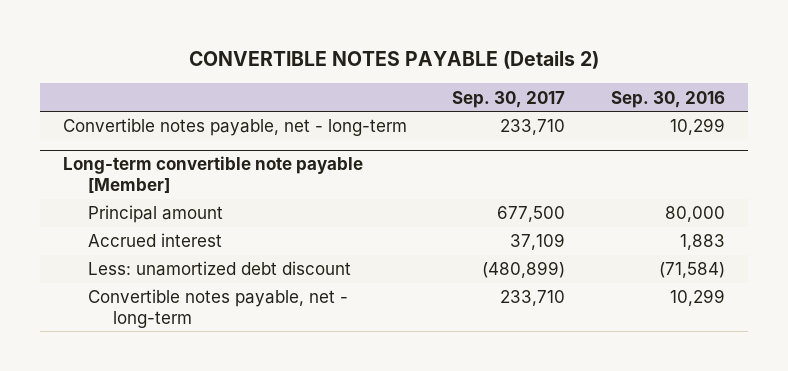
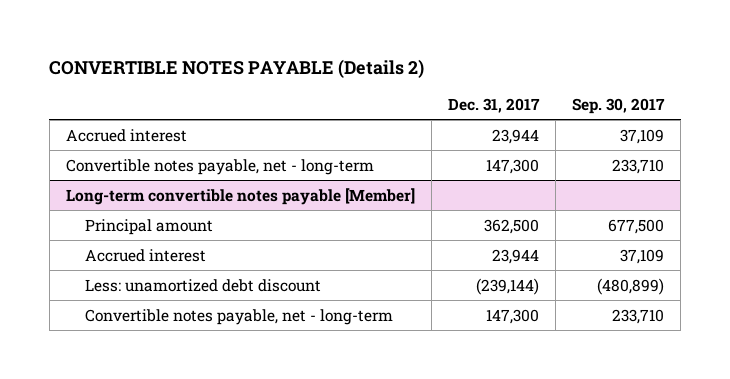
[611,90,726,108] Sep. 30, 2016 -> none
none -> [448,97,541,113] Dec. 31, 2017
none -> [65,128,187,142] Accrued interest
[62,156,363,194] Long-term convertible note payable [Member] -> [65,187,415,205] Long-term convertible notes payable [Member]

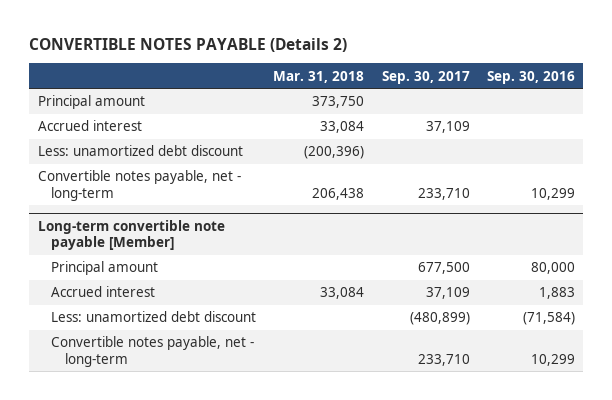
[448,97,541,113] Dec. 31, 2017 -> none
none -> [273,70,365,83] Mar. 31, 2018
none -> [486,70,575,84] Sep. 30, 2016
none -> [37,95,145,110] Principal amount
none -> [37,145,243,157] Less: unamortized debt discount
[65,187,415,205] Long-term convertible notes payable [Member] -> [37,219,225,251] Long-term convertible note payable [Member]

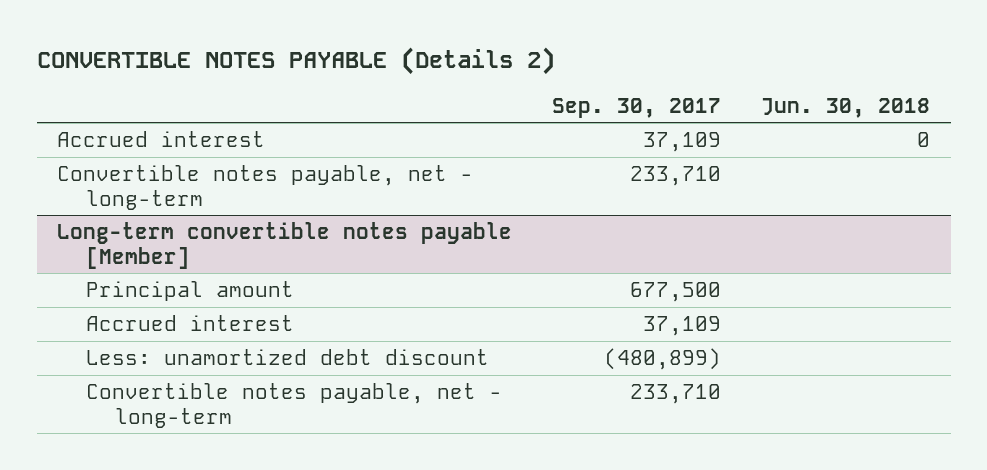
[273,70,365,83] Mar. 31, 2018 -> none
[486,70,575,84] Sep. 30, 2016 -> none
none -> [761,97,931,118] Jun. 30, 2018
[37,95,145,110] Principal amount -> none
[37,145,243,157] Less: unamortized debt discount -> none
[37,219,225,251] Long-term convertible note payable [Member] -> [56,221,512,269] Long-term convertible notes payable [Member]

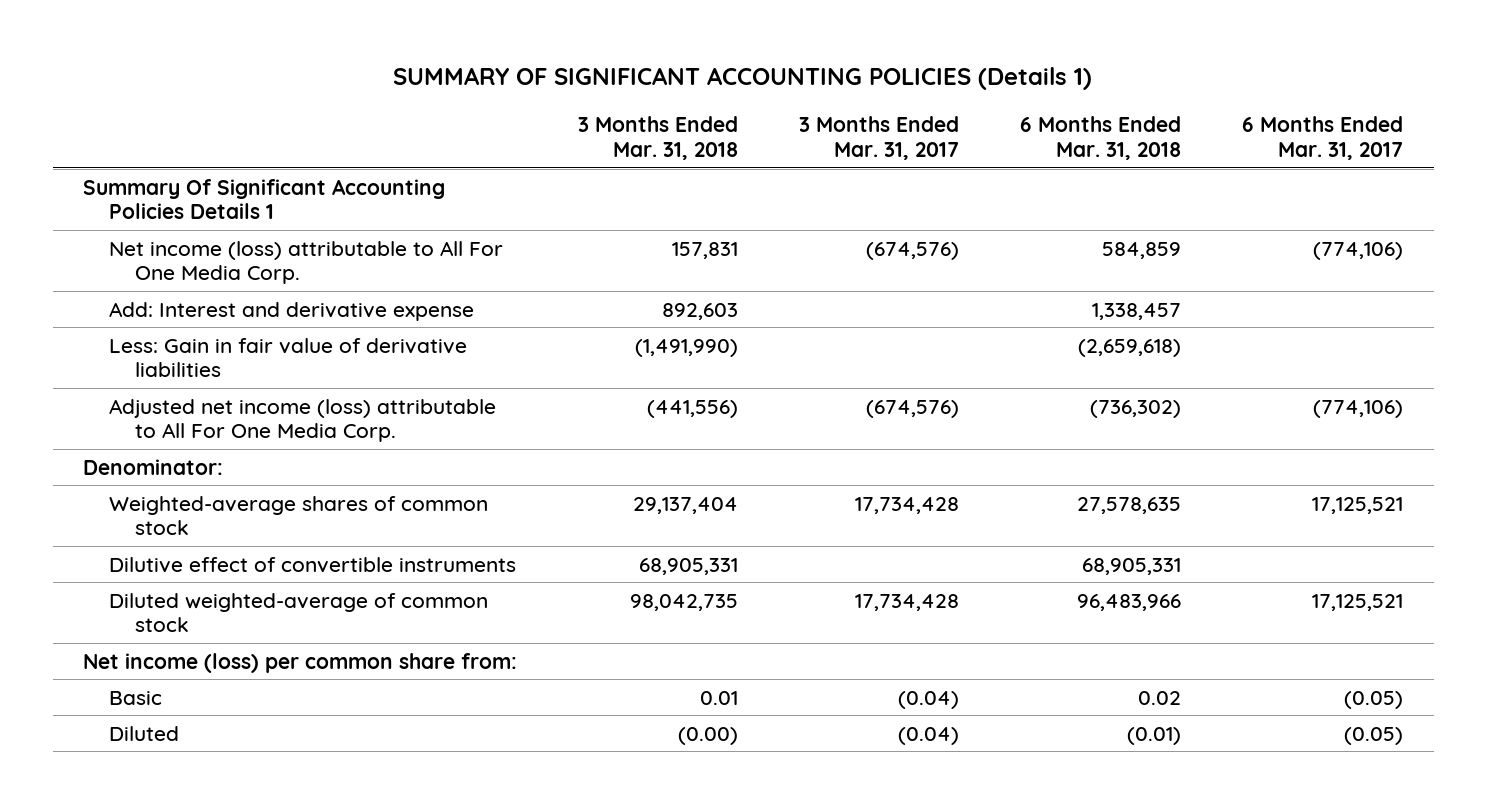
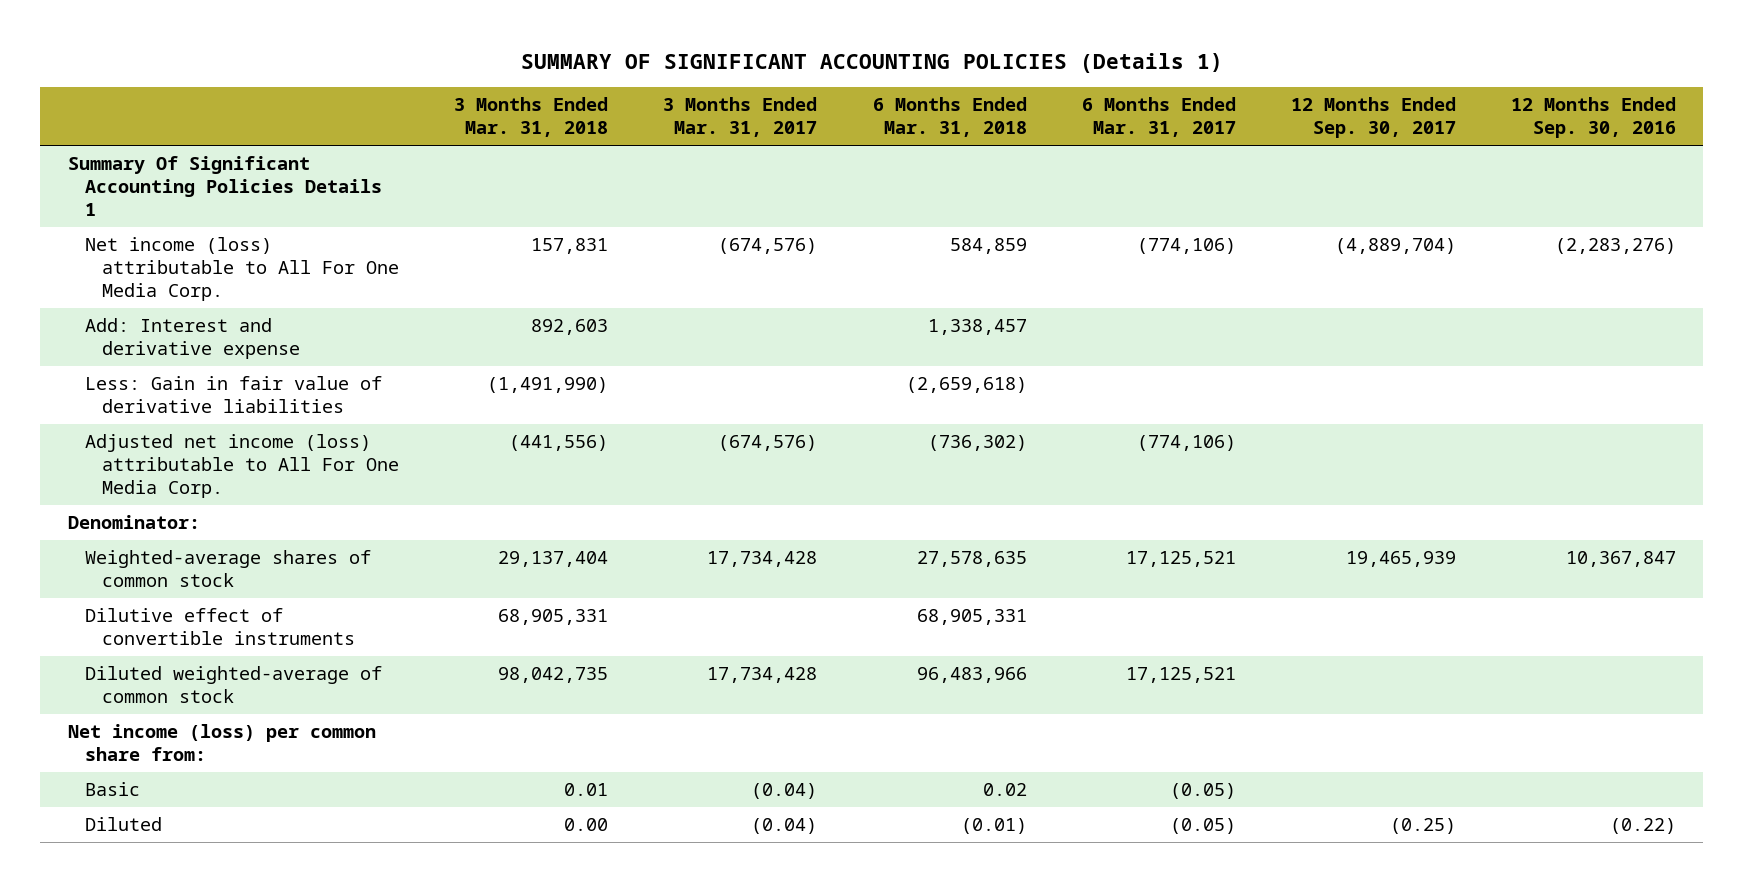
none -> [1290,97,1456,139] 12 Months Ended Sep. 30, 2017
none -> [1510,97,1676,139] 12 Months Ended Sep. 30, 2016
[678,726,739,745] (0.00) -> [564,818,609,832] 0.00

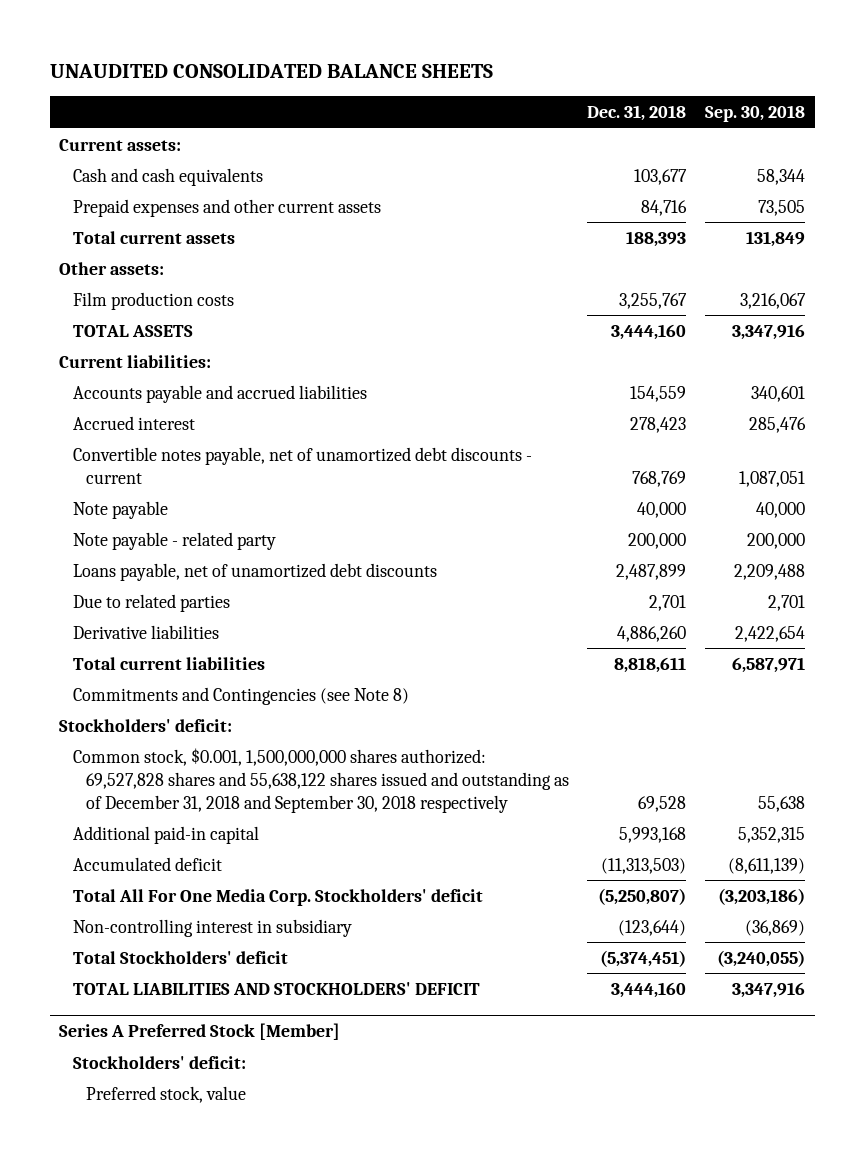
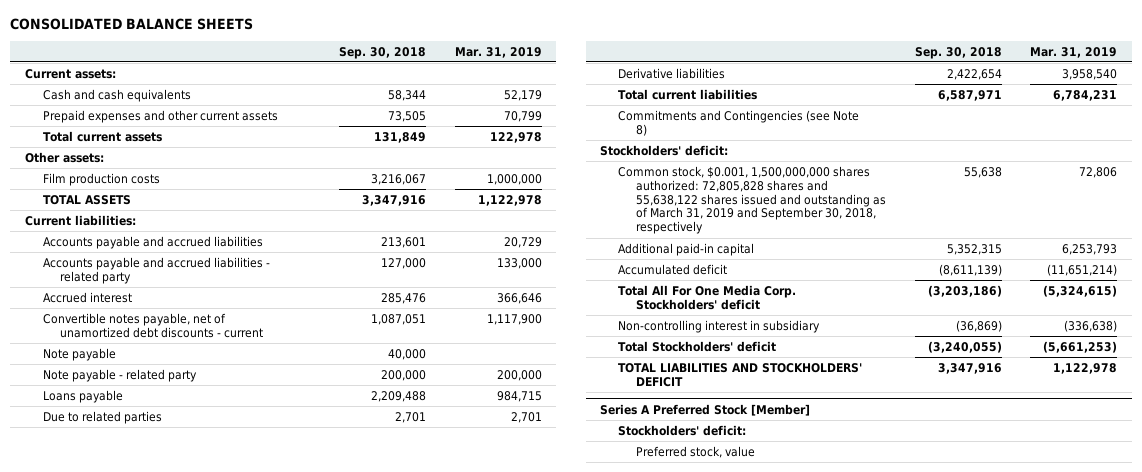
[50,64,494,79] UNAUDITED CONSOLIDATED BALANCE SHEETS -> [10,17,254,30] CONSOLIDATED BALANCE SHEETS
[587,105,687,122] Dec. 31, 2018 -> none
none -> [454,46,542,58] Mar. 31, 2019
[751,385,806,402] 340,601 -> [381,237,427,249] 213,601
none -> [42,257,270,284] Accounts payable and accrued liabilities - related party
[72,562,437,581] Loans payable, net of unamortized debt discounts -> [42,390,123,404] Loans payable
[72,747,569,813] Common stock, $0.001, 1,500,000,000 shares authorized: 69,527,828 shares and 55,638,122 shares issued and outstanding as of December 31, 2018 and September 30, 2018 respectively -> [617,166,886,235] Common stock, $0.001, 1,500,000,000 shares authorized: 72,805,828 shares and 55,638,122 shares issued and outstanding as of March 31, 2019 and September 30, 2018, respectively

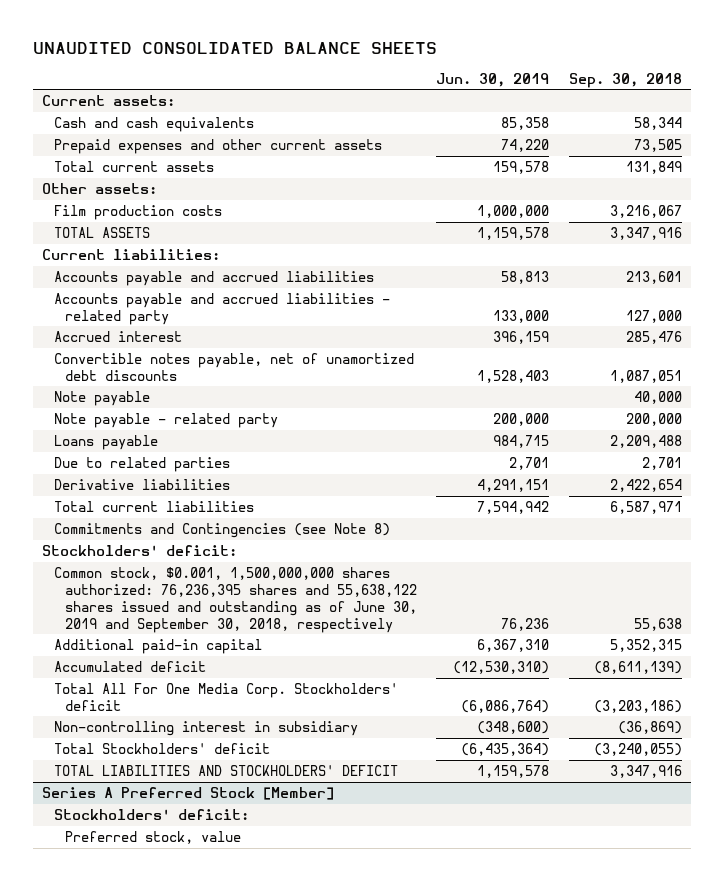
[10,17,254,30] CONSOLIDATED BALANCE SHEETS -> [32,41,437,54] UNAUDITED CONSOLIDATED BALANCE SHEETS
[454,46,542,58] Mar. 31, 2019 -> none
none -> [436,72,550,87] Jun. 30, 2019
[42,313,264,338] Convertible notes payable, net of unamortized debt discounts - current -> [53,352,414,381] Convertible notes payable, net of unamortized debt discounts
[617,166,886,235] Common stock, $0.001, 1,500,000,000 shares authorized: 72,805,828 shares and 55,638,122 shares issued and outstanding as of March 31, 2019 and September 30, 2018, respectively -> [53,566,418,633] Common stock, $0.001, 1,500,000,000 shares authorized: 76,236,395 shares and 55,638,122 shares issued and outstanding as of June 30, 2019 and September 30, 2018, respectively

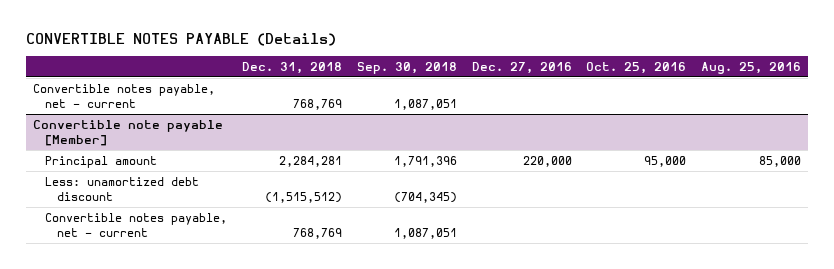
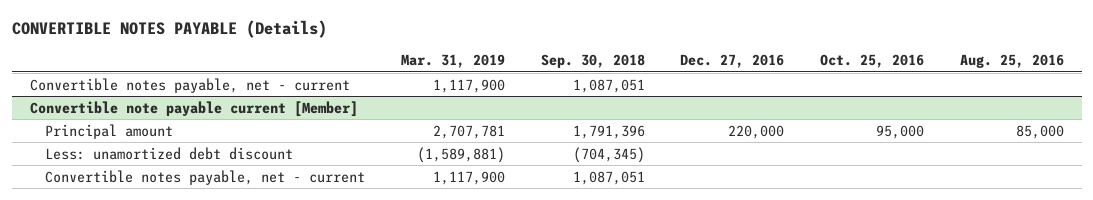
[242,61,343,74] Dec. 31, 2018 -> none
none -> [400,54,505,69] Mar. 31, 2019
[33,120,224,146] Convertible note payable [Member] -> [29,100,358,117] Convertible note payable current [Member]

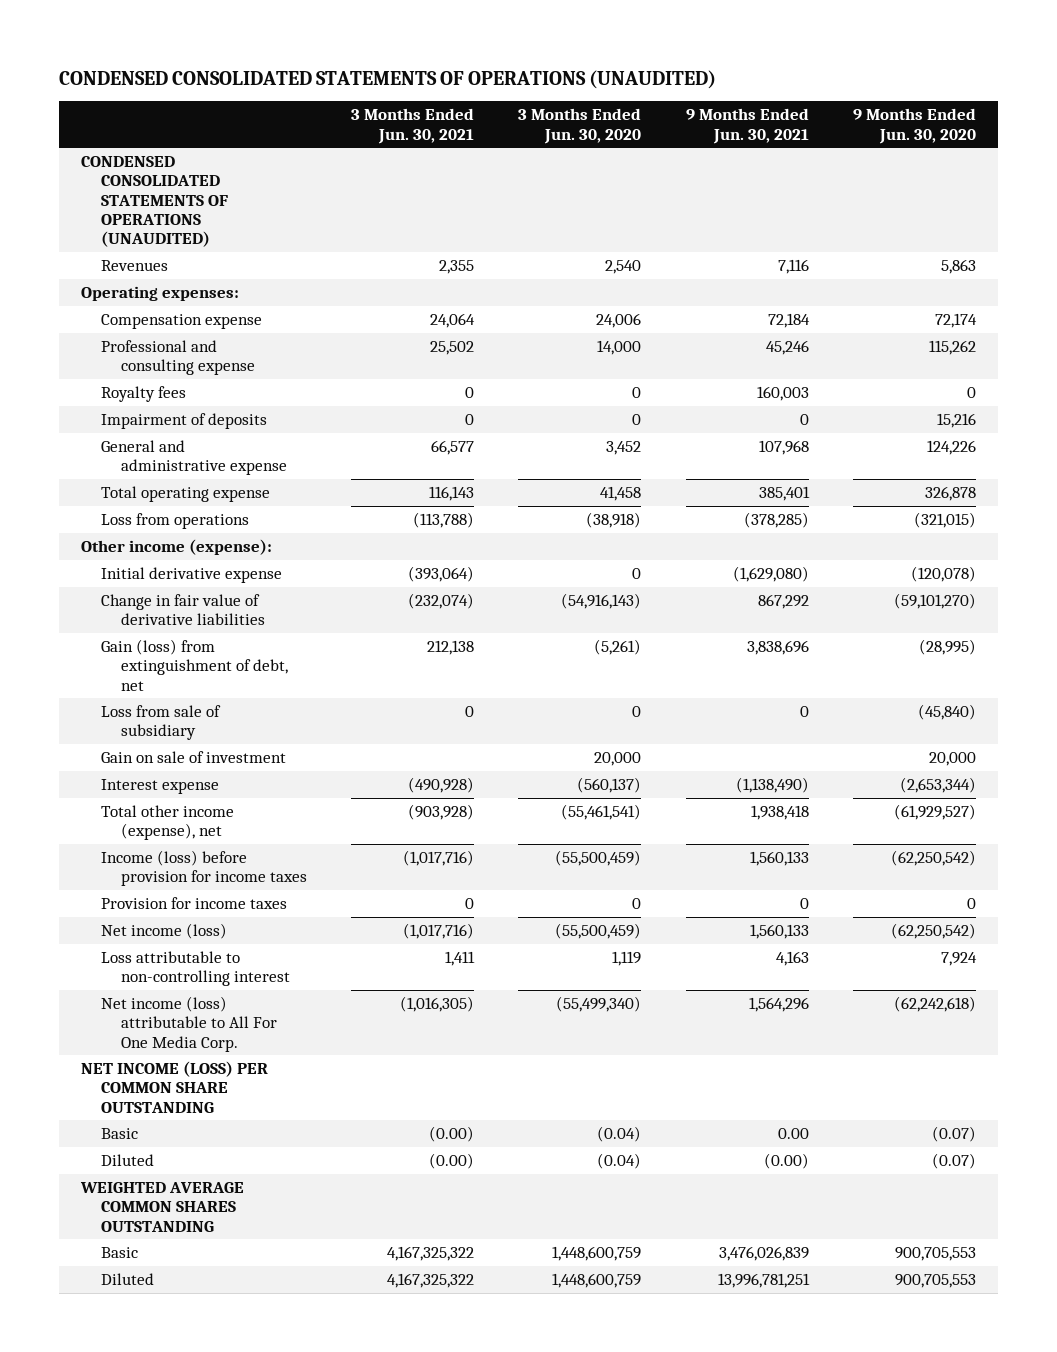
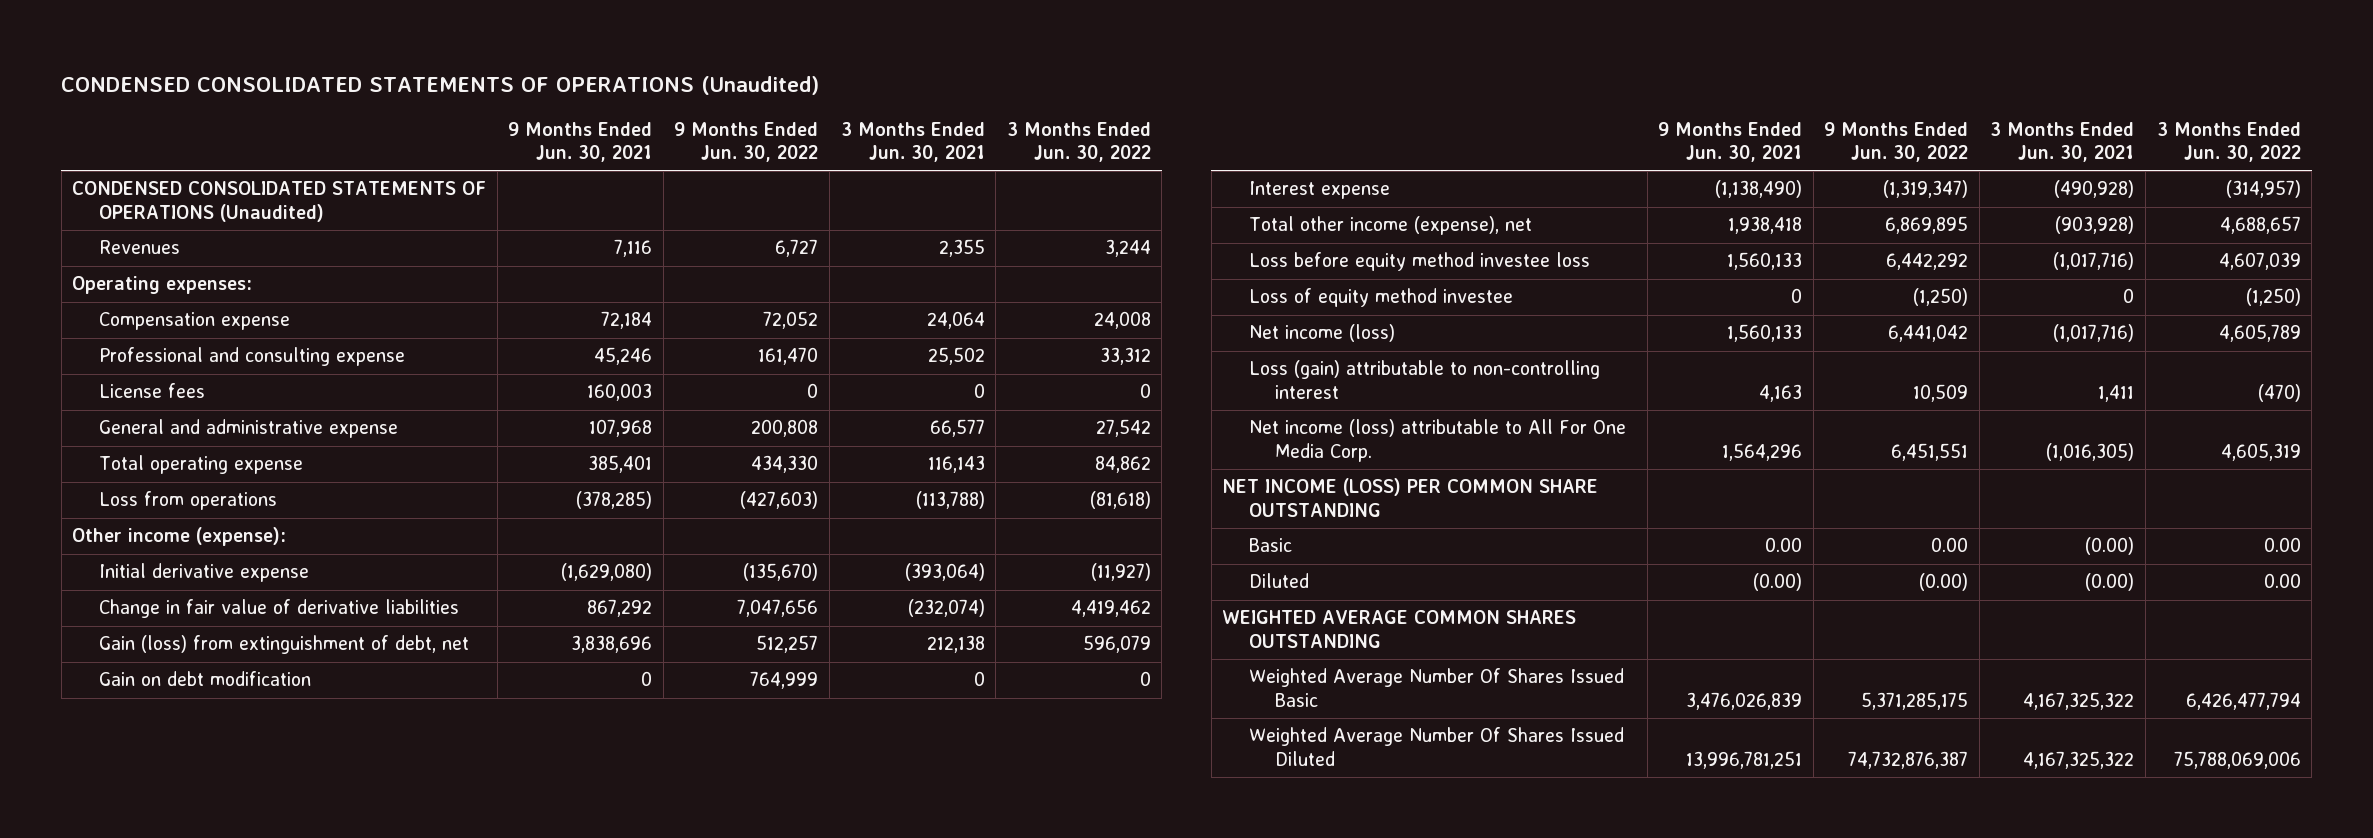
[58,69,716,89] CONDENSED CONSOLIDATED STATEMENTS OF OPERATIONS (UNAUDITED) -> [61,75,820,95] CONDENSED CONSOLIDATED STATEMENTS OF OPERATIONS (Unaudited)
[518,108,642,144] 3 Months Ended Jun. 30, 2020 -> none
[852,108,976,144] 9 Months Ended Jun. 30, 2020 -> none
none -> [674,122,819,163] 9 Months Ended Jun. 30, 2022
none -> [1006,122,1151,163] 3 Months Ended Jun. 30, 2022
[80,156,228,248] CONDENSED CONSOLIDATED STATEMENTS OF OPERATIONS (UNAUDITED) -> [72,181,487,222] CONDENSED CONSOLIDATED STATEMENTS OF OPERATIONS (Unaudited)
[100,413,267,430] Impairment of deposits -> none
[100,386,186,403] Royalty fees -> [98,383,205,399] License fees
[100,705,221,741] Loss from sale of subsidiary -> none
[100,751,286,764] Gain on sale of investment -> none
none -> [98,671,311,687] Gain on debt modification
[100,897,287,910] Provision for income taxes -> none
[100,850,307,887] Income (loss) before provision for income taxes -> [1248,252,1590,272] Loss before equity method investee loss
none -> [1248,288,1513,308] Loss of equity method investee
[100,951,290,987] Loss attributable to non-controlling interest -> [1248,360,1600,399] Loss (gain) attributable to non-controlling interest
[100,1247,138,1259] Basic -> [1248,668,1624,707] Weighted Average Number Of Shares Issued Basic
[100,1273,154,1286] Diluted -> [1248,727,1624,766] Weighted Average Number Of Shares Issued Diluted

